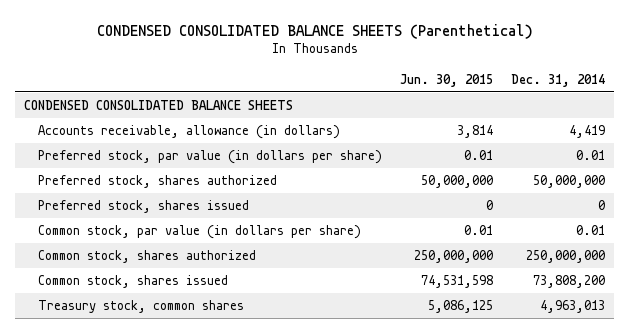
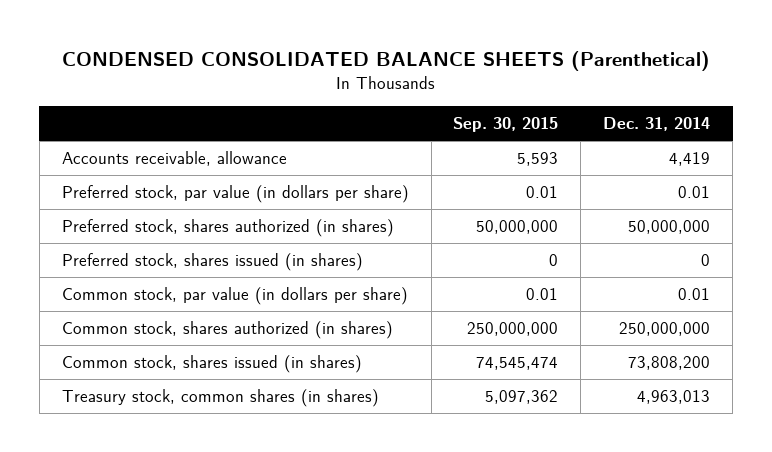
[399,73,493,87] Jun. 30, 2015 -> none
none -> [453,117,559,133] Sep. 30, 2015
[24,100,294,111] CONDENSED CONSOLIDATED BALANCE SHEETS -> none
[37,125,340,140] Accounts receivable, allowance (in dollars) -> [61,151,287,167] Accounts receivable, allowance
[37,175,277,189] Preferred stock, shares authorized -> [61,219,394,238] Preferred stock, shares authorized (in shares)
[37,200,249,214] Preferred stock, shares issued -> [61,253,363,272] Preferred stock, shares issued (in shares)
[37,250,256,264] Common stock, shares authorized -> [61,321,393,340] Common stock, shares authorized (in shares)
[37,275,228,289] Common stock, shares issued -> [61,355,362,374] Common stock, shares issued (in shares)
[37,300,244,314] Treasury stock, common shares -> [61,389,379,408] Treasury stock, common shares (in shares)

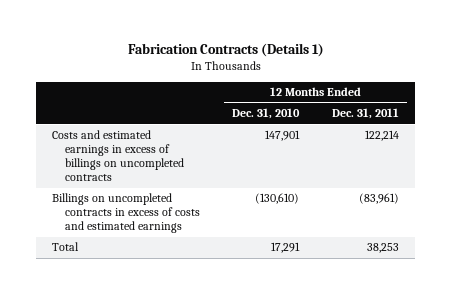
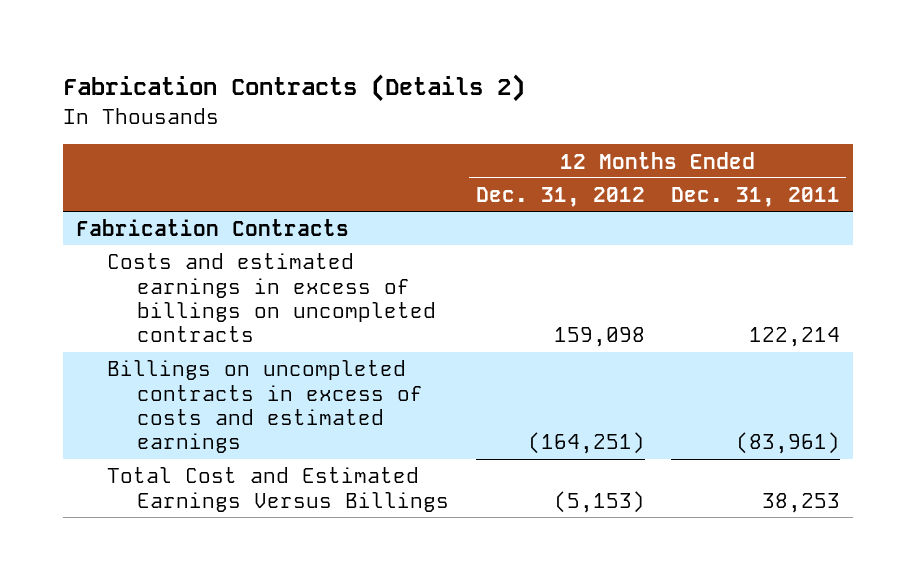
[127,43,324,58] Fabrication Contracts (Details 1) -> [62,74,525,103] Fabrication Contracts (Details 2)
[232,108,301,120] Dec. 31, 2010 -> none
none -> [475,186,645,207] Dec. 31, 2012
none -> [75,219,349,237] Fabrication Contracts
[52,242,80,252] Total -> [106,467,450,512] Total Cost and Estimated Earnings Versus Billings

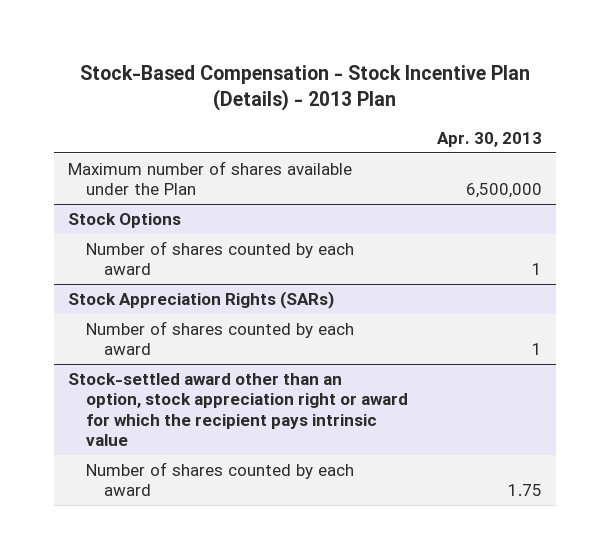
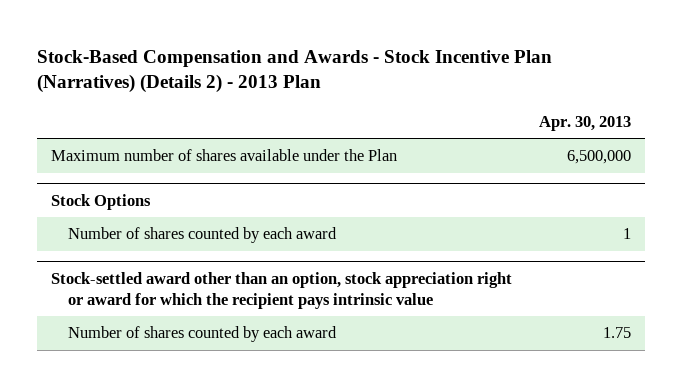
[80,64,531,112] Stock-Based Compensation - Stock Incentive Plan (Details) - 2013 Plan -> [37,49,553,94] Stock-Based Compensation and Awards - Stock Incentive Plan (Narratives) (Details 2) - 2013 Plan
[68,290,335,309] Stock Appreciation Rights (SARs) -> none
[86,320,355,356] Number of shares counted by each award -> none

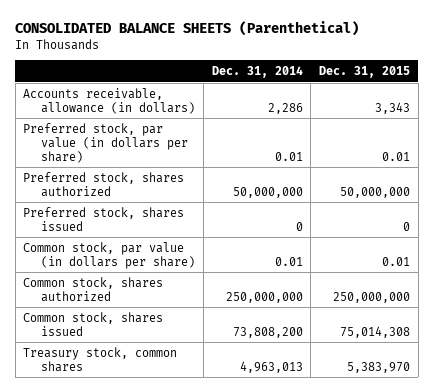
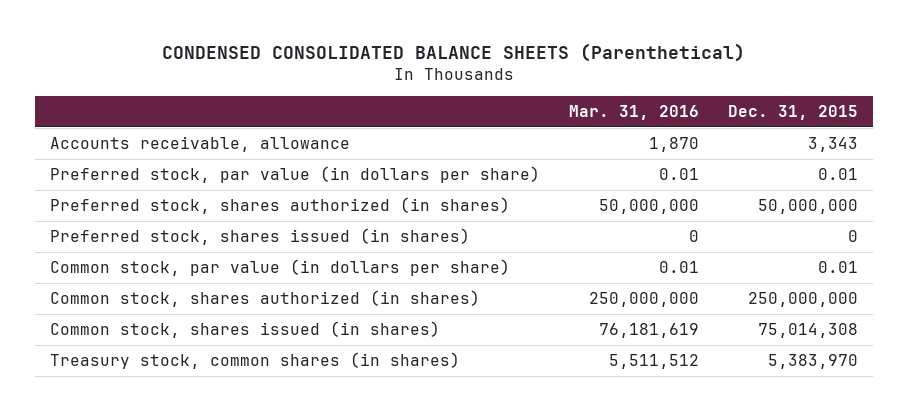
[15,21,360,37] CONSOLIDATED BALANCE SHEETS (Parenthetical) -> [162,43,746,63] CONDENSED CONSOLIDATED BALANCE SHEETS (Parenthetical)
[211,66,303,79] Dec. 31, 2014 -> none
none -> [569,105,700,121] Mar. 31, 2016
[23,87,196,114] Accounts receivable, allowance (in dollars) -> [49,136,350,153] Accounts receivable, allowance
[23,171,185,197] Preferred stock, shares authorized -> [49,197,510,215] Preferred stock, shares authorized (in shares)
[23,206,185,231] Preferred stock, shares issued -> [49,228,470,246] Preferred stock, shares issued (in shares)
[23,276,164,302] Common stock, shares authorized -> [49,290,480,308] Common stock, shares authorized (in shares)
[23,311,164,336] Common stock, shares issued -> [49,321,440,339] Common stock, shares issued (in shares)
[23,346,178,372] Treasury stock, common shares -> [49,352,460,370] Treasury stock, common shares (in shares)

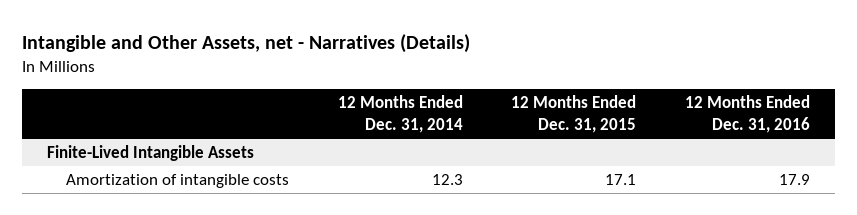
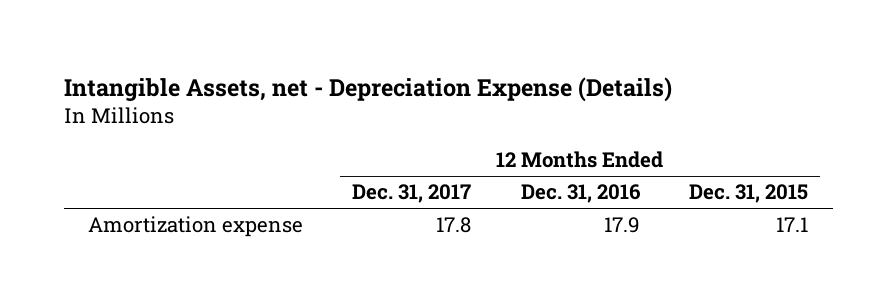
[22,33,471,53] Intangible and Other Assets, net - Narratives (Details) -> [63,76,672,102] Intangible Assets, net - Depreciation Expense (Details)
[337,95,463,133] 12 Months Ended Dec. 31, 2014 -> none
none -> [352,184,472,204] Dec. 31, 2017
[46,145,254,162] Finite-Lived Intangible Assets -> none
[65,174,289,189] Amortization of intangible costs -> [88,216,304,238] Amortization expense

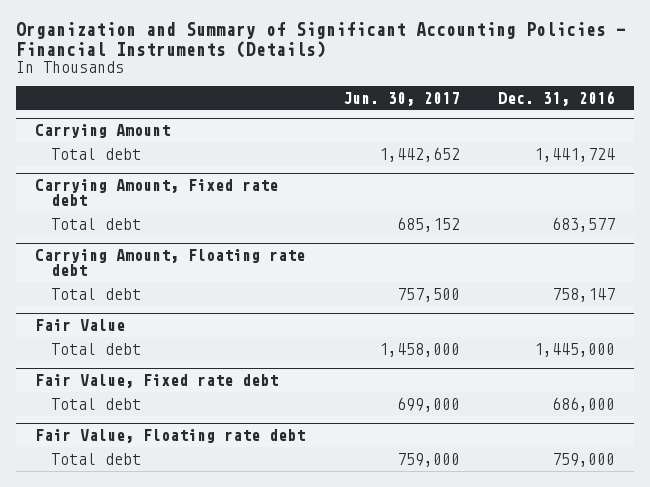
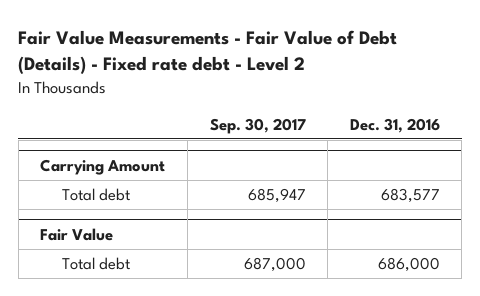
[16,22,627,59] Organization and Summary of Significant Accounting Policies - Financial Instruments (Details) -> [18,30,398,75] Fair Value Measurements - Fair Value of Debt (Details) - Fixed rate debt - Level 2
[343,91,461,106] Jun. 30, 2017 -> none
none -> [209,117,306,134] Sep. 30, 2017
[50,147,141,160] Total debt -> none
[35,179,279,207] Carrying Amount, Fixed rate debt -> none
[35,249,306,277] Carrying Amount, Floating rate debt -> none
[50,287,141,300] Total debt -> none
[50,342,141,355] Total debt -> none
[35,374,279,389] Fair Value, Fixed rate debt -> none
[35,429,306,444] Fair Value, Floating rate debt -> none
[50,452,141,465] Total debt -> none

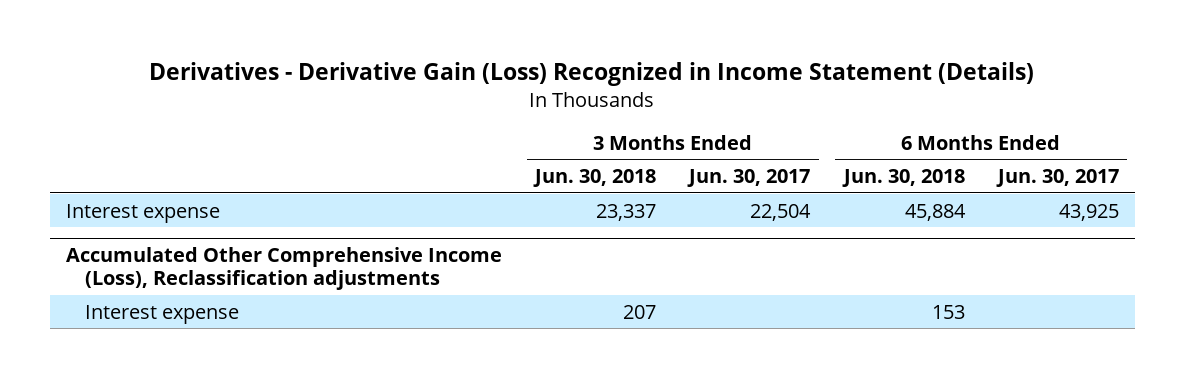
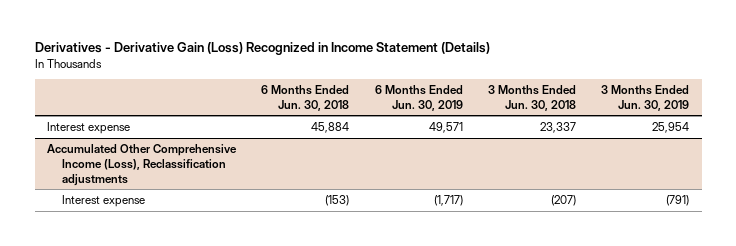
[687,169,811,188] Jun. 30, 2017 -> none
[995,169,1119,188] Jun. 30, 2017 -> none
none -> [374,84,463,111] 6 Months Ended Jun. 30, 2019
none -> [601,84,690,111] 3 Months Ended Jun. 30, 2019
[623,304,657,319] 207 -> [550,195,576,207] (207)
[931,304,965,319] 153 -> [325,195,350,207] (153)

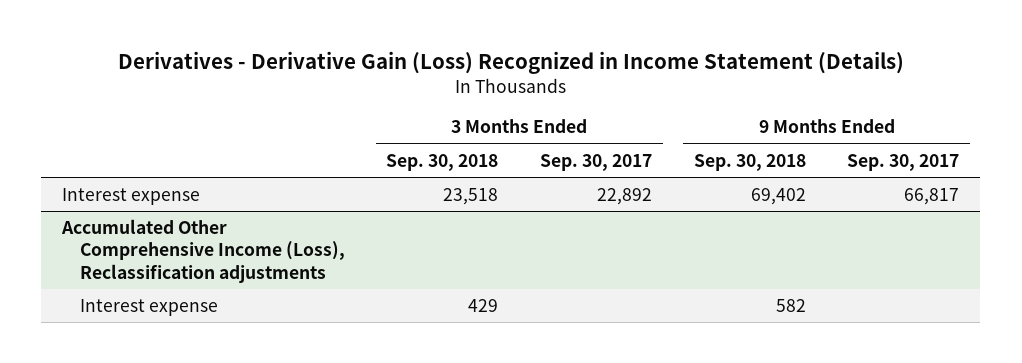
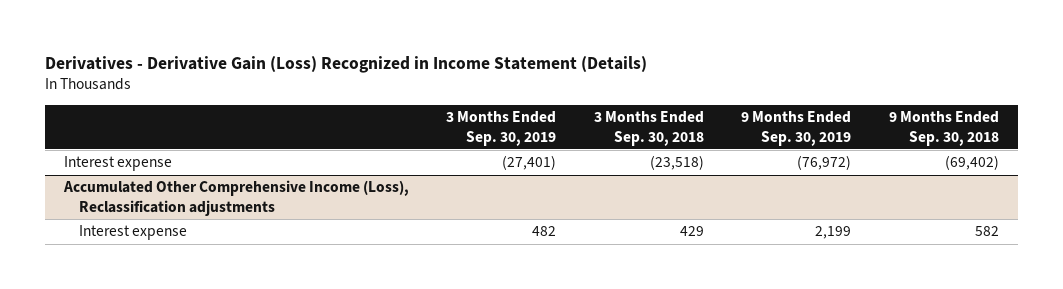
[540,153,653,171] Sep. 30, 2017 -> none
[847,153,960,171] Sep. 30, 2017 -> none
none -> [446,111,557,146] 3 Months Ended Sep. 30, 2019
none -> [741,111,852,146] 9 Months Ended Sep. 30, 2019
[443,188,499,206] 23,518 -> [649,155,704,171] (23,518)
[750,188,806,206] 69,402 -> [944,155,999,171] (69,402)

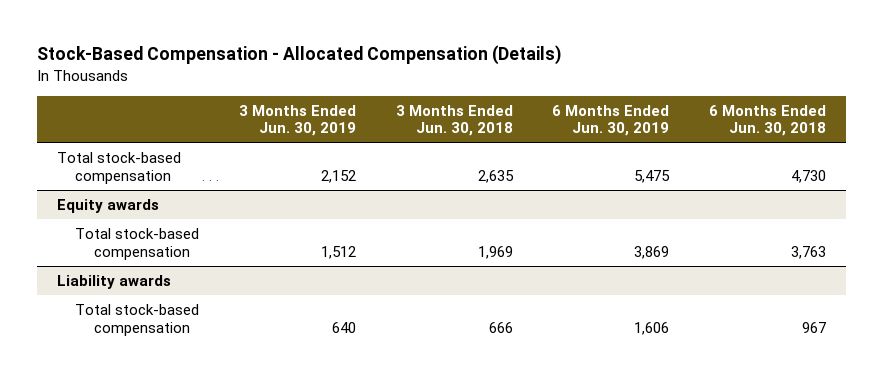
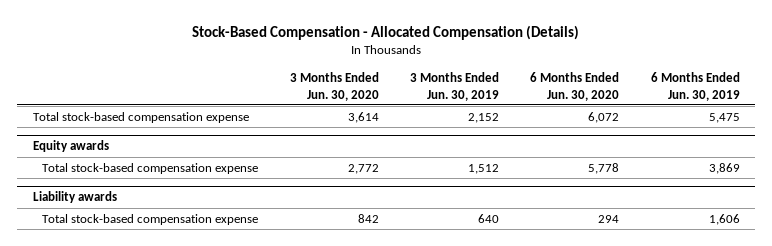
[395,104,513,137] 3 Months Ended Jun. 30, 2018 -> none
[708,104,826,137] 6 Months Ended Jun. 30, 2018 -> none
none -> [289,72,379,101] 3 Months Ended Jun. 30, 2020
none -> [530,72,620,101] 6 Months Ended Jun. 30, 2020
[56,151,181,184] Total stock-based compensation -> [32,111,249,123] Total stock-based compensation expense
[75,227,200,260] Total stock-based compensation -> [42,162,259,174] Total stock-based compensation expense
[75,303,200,336] Total stock-based compensation -> [42,213,259,225] Total stock-based compensation expense

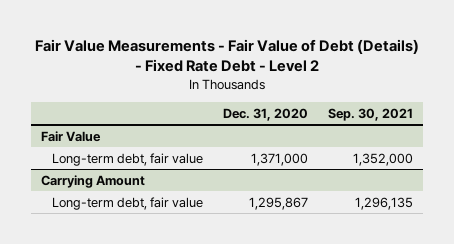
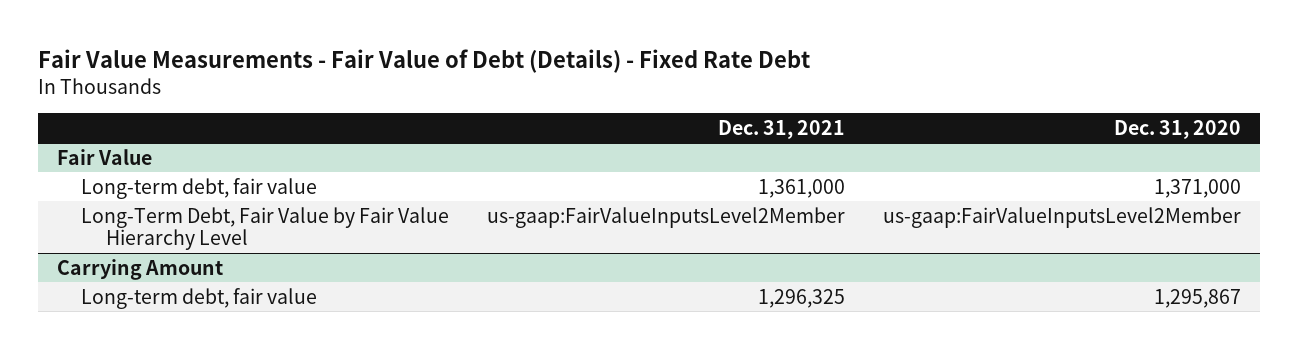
[34,38,419,73] Fair Value Measurements - Fair Value of Debt (Details) - Fixed Rate Debt - Level 2 -> [37,48,810,73] Fair Value Measurements - Fair Value of Debt (Details) - Fixed Rate Debt
[328,107,414,121] Sep. 30, 2021 -> none
none -> [718,119,846,139] Dec. 31, 2021
none -> [81,206,450,250] Long-Term Debt, Fair Value by Fair Value Hierarchy Level

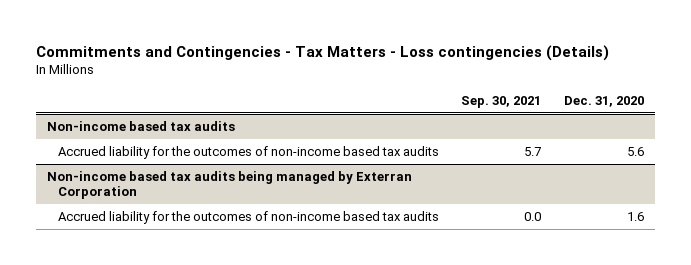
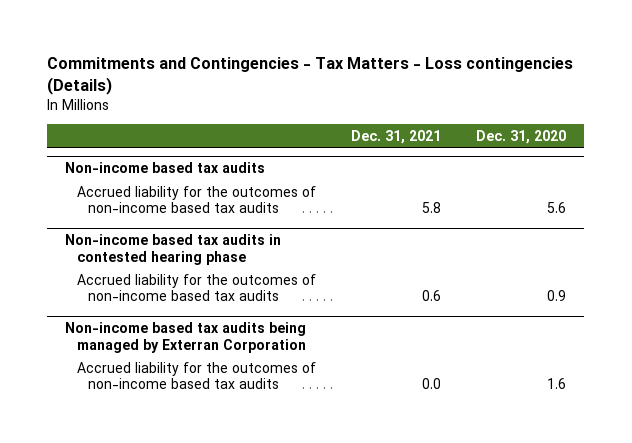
[461,95,542,108] Sep. 30, 2021 -> none
none -> [351,129,442,144] Dec. 31, 2021
none -> [65,234,282,265] Non-income based tax audits in contested hearing phase
none -> [76,273,316,302] Accrued liability for the outcomes of non-income based tax audits

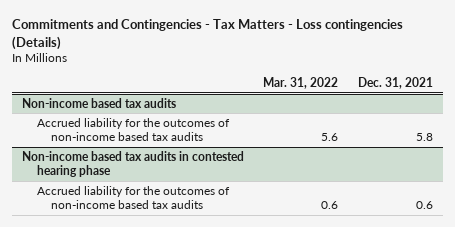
[476,129,567,144] Dec. 31, 2020 -> none
none -> [263,77,339,90] Mar. 31, 2022
[65,322,307,353] Non-income based tax audits being managed by Exterran Corporation -> none
[76,361,316,390] Accrued liability for the outcomes of non-income based tax audits -> none

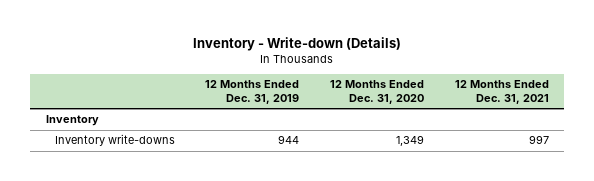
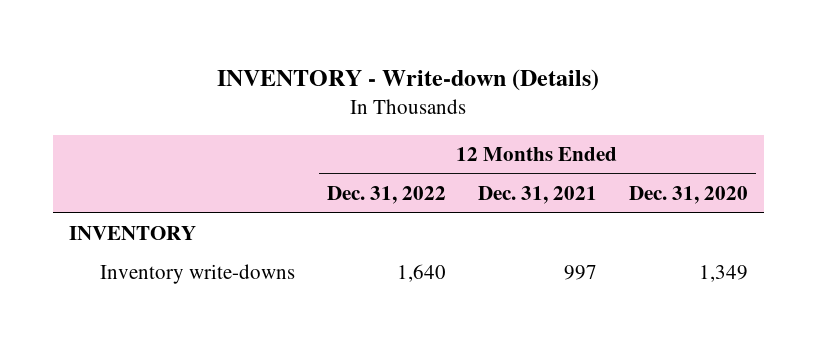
[193,36,402,51] Inventory - Write-down (Details) -> [217,68,600,91] INVENTORY - Write-down (Details)
[205,80,300,104] 12 Months Ended Dec. 31, 2019 -> none
none -> [326,186,446,205] Dec. 31, 2022
[45,115,99,127] Inventory -> [68,226,196,241] INVENTORY

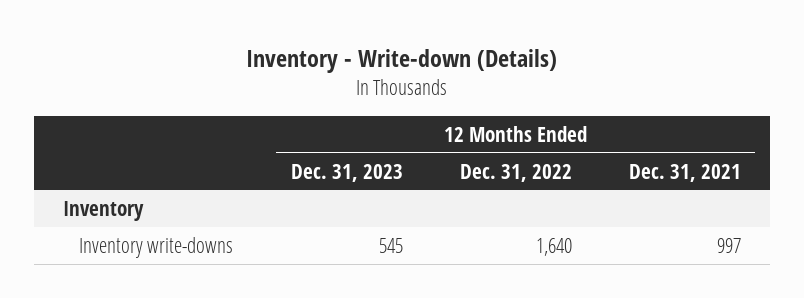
[217,68,600,91] INVENTORY - Write-down (Details) -> [245,48,557,73] Inventory - Write-down (Details)
[628,186,748,205] Dec. 31, 2020 -> none
none -> [290,163,403,182] Dec. 31, 2023
[68,226,196,241] INVENTORY -> [62,200,144,221] Inventory

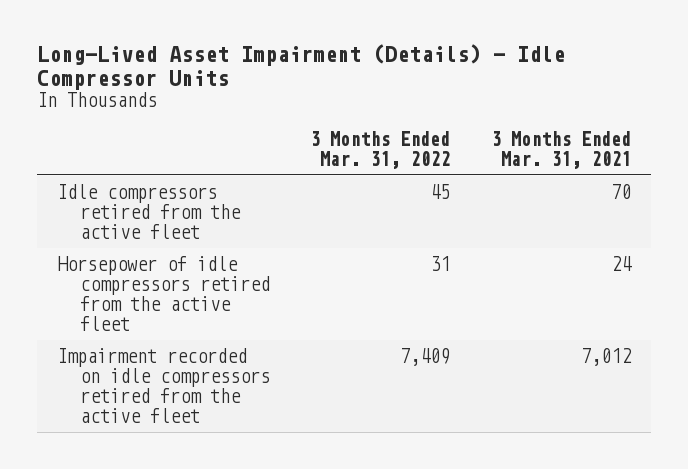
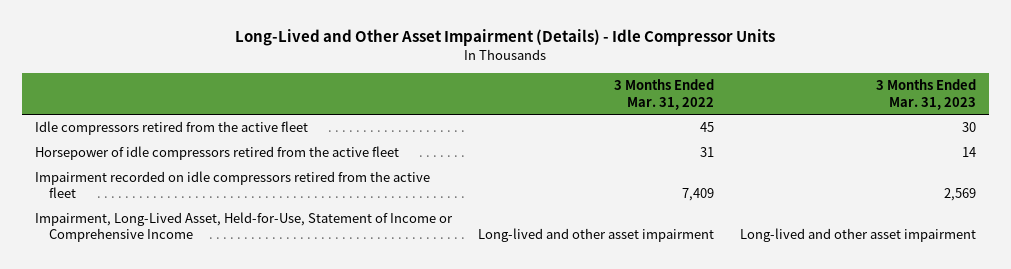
[37,43,566,90] Long-Lived Asset Impairment (Details) - Idle Compressor Units -> [235,29,776,47] Long-Lived and Other Asset Impairment (Details) - Idle Compressor Units
[490,131,631,170] 3 Months Ended Mar. 31, 2021 -> none
none -> [875,79,976,110] 3 Months Ended Mar. 31, 2023
none -> [35,212,454,243] Impairment, Long-Lived Asset, Held-for-Use, Statement of Income or Comprehensive Income

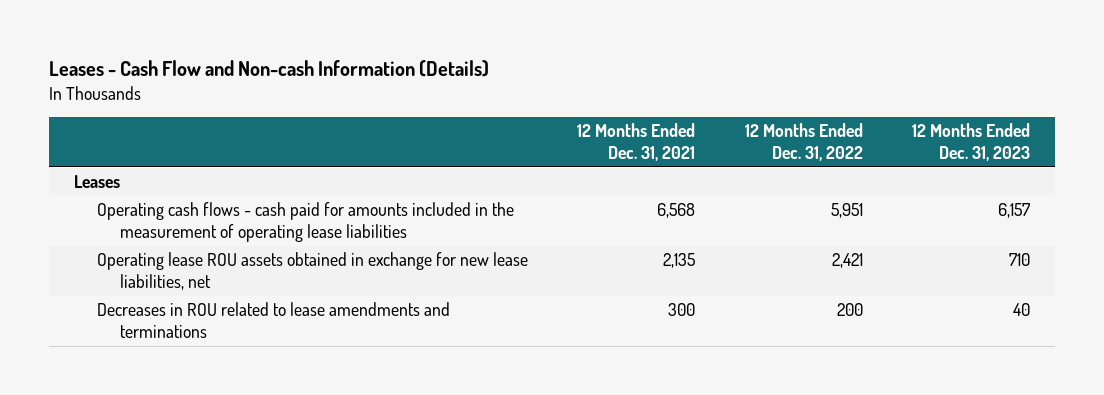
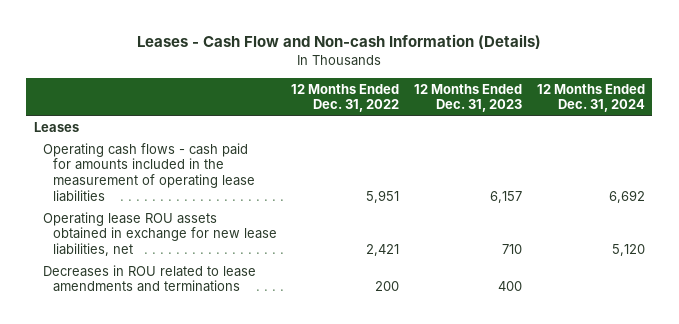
[577,123,696,162] 12 Months Ended Dec. 31, 2021 -> none
none -> [536,83,645,113] 12 Months Ended Dec. 31, 2024
[1013,303,1031,317] 40 -> [498,281,523,292] 400

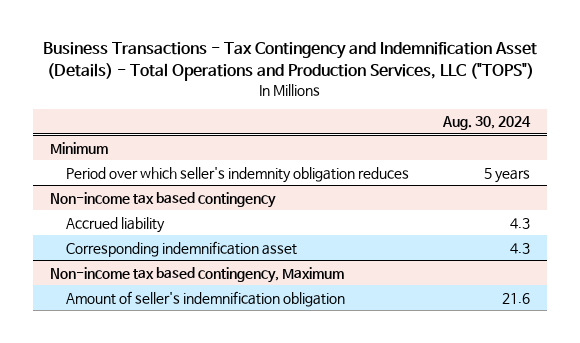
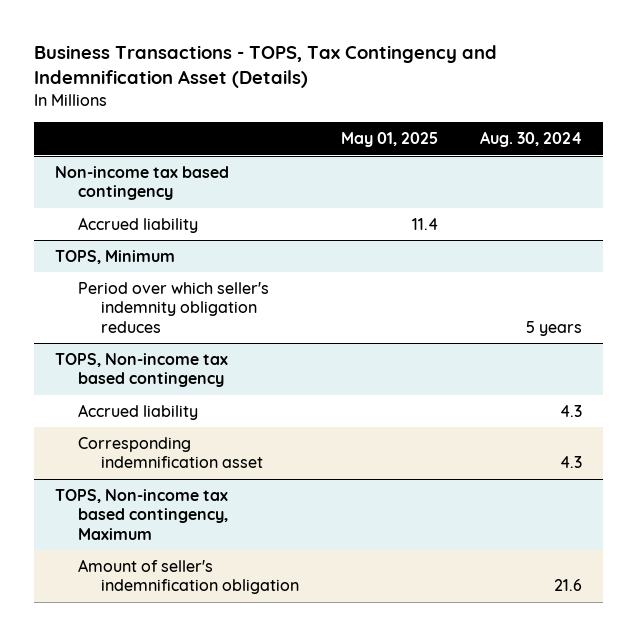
[43,42,538,81] Business Transactions - Tax Contingency and Indemnification Asset (Details) - Total Operations and Production Services, LLC ("TOPS") -> [33,44,497,89] Business Transactions - TOPS, Tax Contingency and Indemnification Asset (Details)
none -> [340,132,438,148] May 01, 2025
[49,141,108,154] Minimum -> none
[65,166,409,183] Period over which seller's indemnity obligation reduces -> none
none -> [77,216,198,233] Accrued liability
none -> [54,249,175,264] TOPS, Minimum
none -> [77,281,269,333] Period over which seller's indemnity obligation reduces
none -> [54,352,228,388] TOPS, Non-income tax based contingency
[49,266,344,283] Non-income tax based contingency, Maximum -> [54,488,228,540] TOPS, Non-income tax based contingency, Maximum

